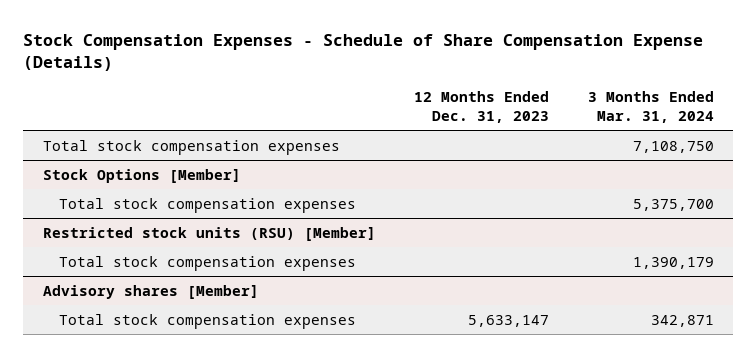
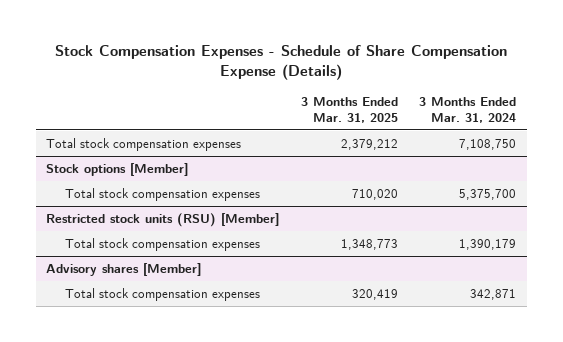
[414,91,550,123] 12 Months Ended Dec. 31, 2023 -> none
none -> [300,96,398,123] 3 Months Ended Mar. 31, 2025
[42,168,241,183] Stock Options [Member] -> [46,163,189,177] Stock options [Member]

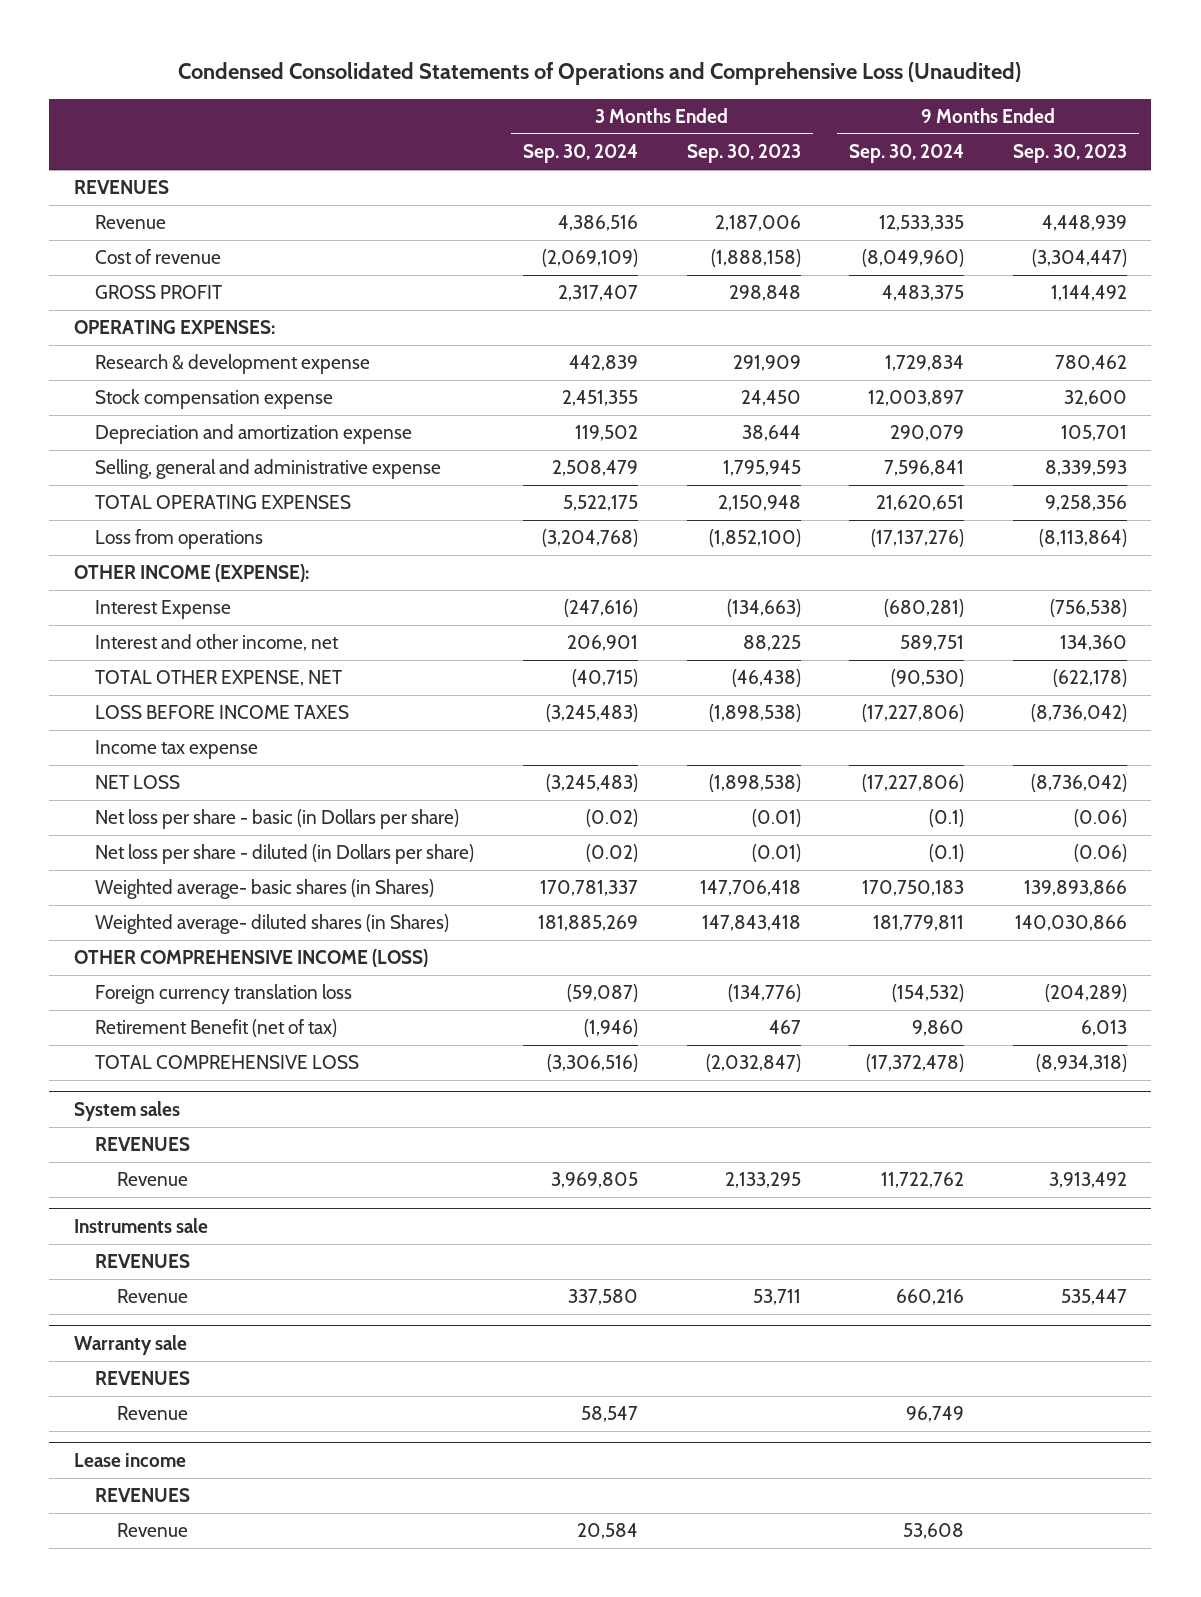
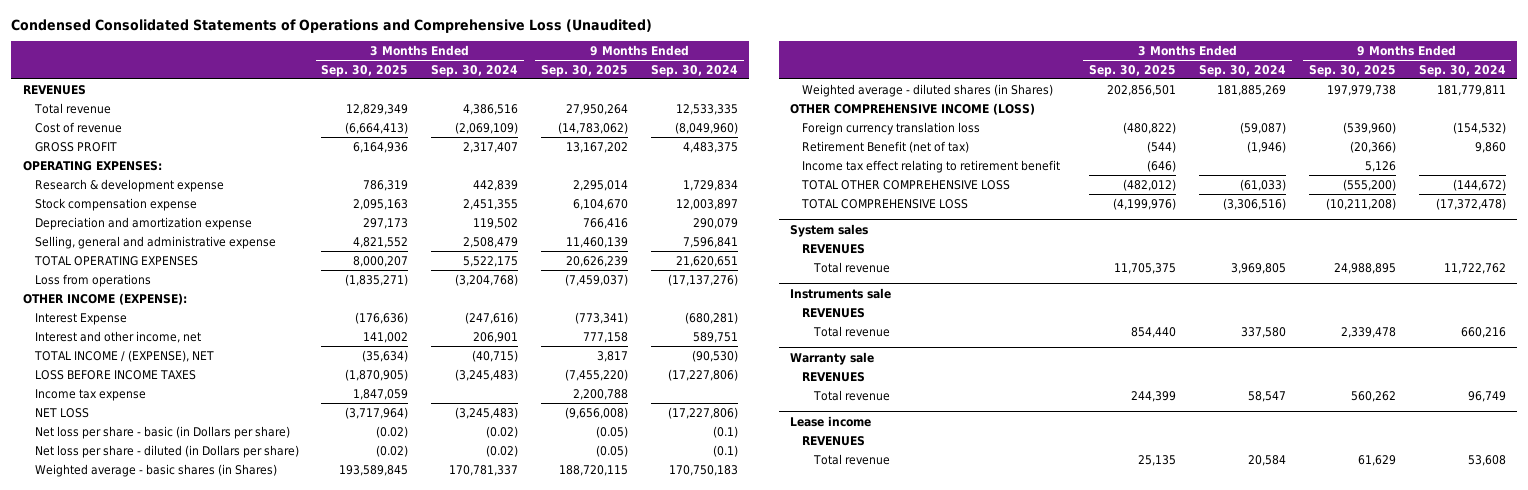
[686,144,801,164] Sep. 30, 2023 -> none
[1013,144,1128,164] Sep. 30, 2023 -> none
none -> [321,64,409,77] Sep. 30, 2025
none -> [541,64,629,77] Sep. 30, 2025
[95,215,167,230] Revenue -> [33,102,111,114] Total revenue
[95,670,343,687] TOTAL OTHER EXPENSE, NET -> [33,349,214,362] TOTAL INCOME / (EXPENSE), NET
[95,879,435,900] Weighted average- basic shares (in Shares) -> [34,463,277,477] Weighted average - basic shares (in Shares)
[95,914,450,935] Weighted average- diluted shares (in Shares) -> [802,83,1054,97] Weighted average - diluted shares (in Shares)
none -> [802,159,1061,173] Income tax effect relating to retirement benefit
none -> [801,179,1011,190] TOTAL OTHER COMPREHENSIVE LOSS
[117,1172,189,1187] Revenue -> [813,261,891,273] Total revenue
[117,1289,189,1304] Revenue -> [813,325,891,337] Total revenue
[117,1406,189,1421] Revenue -> [813,389,891,401] Total revenue
[117,1523,189,1538] Revenue -> [813,453,891,465] Total revenue

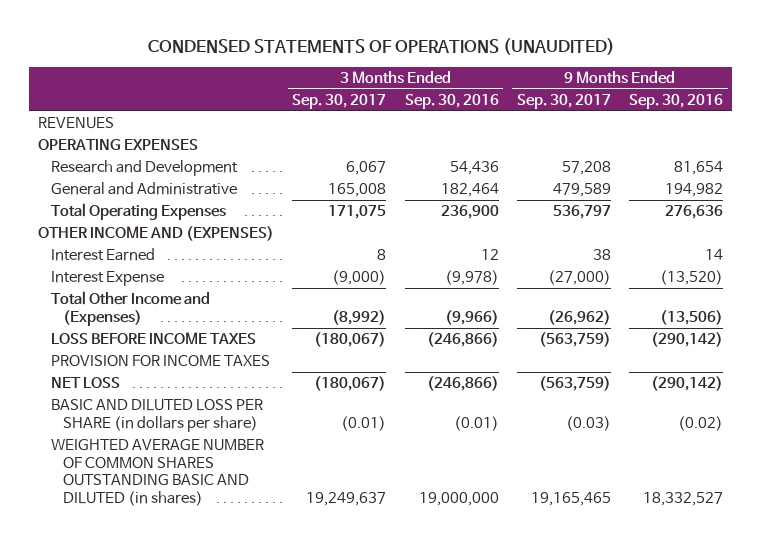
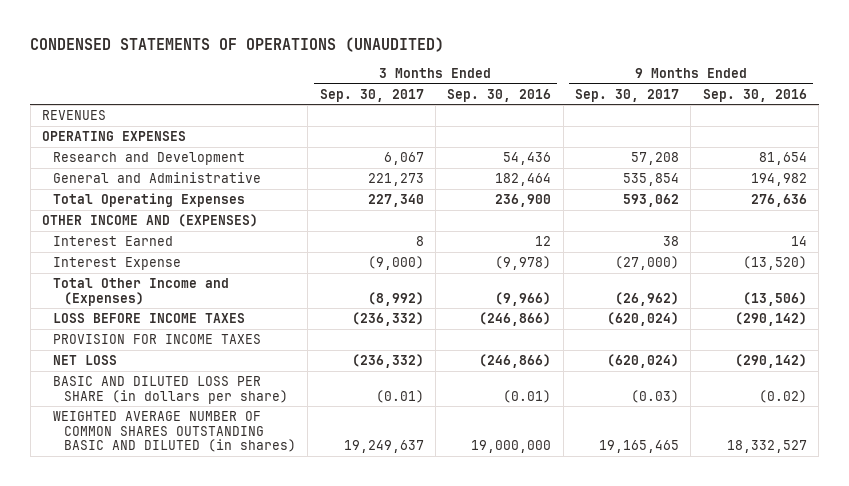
[328,183,387,198] 165,008 -> [367,173,424,187] 221,273
[552,183,611,198] 479,589 -> [623,173,680,187] 535,854
[328,205,387,220] 171,075 -> [367,194,424,208] 227,340
[552,205,611,220] 536,797 -> [623,194,680,208] 593,062
[314,332,387,348] (180,067) -> [351,312,424,327] (236,332)
[538,332,611,348] (563,759) -> [607,312,680,327] (620,024)
[314,376,387,392] (180,067) -> [351,354,424,369] (236,332)
[538,376,611,392] (563,759) -> [607,354,680,369] (620,024)

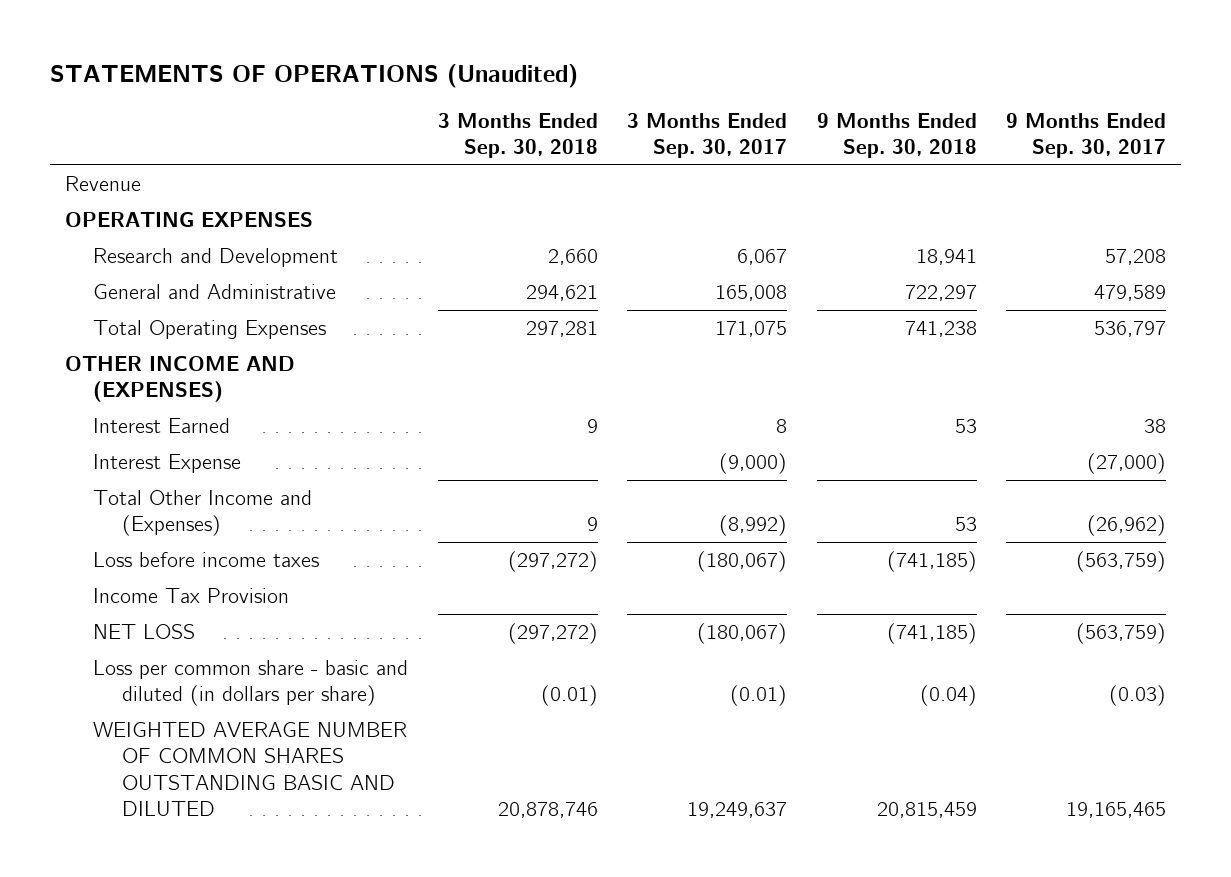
[30,36,445,52] CONDENSED STATEMENTS OF OPERATIONS (UNAUDITED) -> [50,64,579,89] STATEMENTS OF OPERATIONS (Unaudited)
[447,88,552,102] Sep. 30, 2016 -> none
[702,88,807,102] Sep. 30, 2016 -> none
none -> [437,112,598,159] 3 Months Ended Sep. 30, 2018
none -> [816,112,977,159] 9 Months Ended Sep. 30, 2018
[42,110,107,121] REVENUES -> none
none -> [65,176,142,192] Revenue
[367,173,424,187] 221,273 -> [715,285,788,302] 165,008
[623,173,680,187] 535,854 -> [1094,285,1167,302] 479,589
[367,194,424,208] 227,340 -> [715,321,788,338] 171,075
[623,194,680,208] 593,062 -> [1094,321,1167,338] 536,797
[53,313,246,324] LOSS BEFORE INCOME TAXES -> [93,552,320,568] Loss before income taxes
[351,312,424,327] (236,332) -> [697,551,788,573] (180,067)
[607,312,680,327] (620,024) -> [1076,551,1167,573] (563,759)
[53,334,262,345] PROVISION FOR INCOME TAXES -> [93,588,290,604] Income Tax Provision
[351,354,424,369] (236,332) -> [697,623,788,645] (180,067)
[607,354,680,369] (620,024) -> [1076,623,1167,645] (563,759)
[53,376,288,404] BASIC AND DILUTED LOSS PER SHARE (in dollars per share) -> [93,660,409,707] Loss per common share - basic and diluted (in dollars per share)
[53,411,296,453] WEIGHTED AVERAGE NUMBER OF COMMON SHARES OUTSTANDING BASIC AND DILUTED (in shares) -> [93,722,408,817] WEIGHTED AVERAGE NUMBER OF COMMON SHARES OUTSTANDING BASIC AND DILUTED

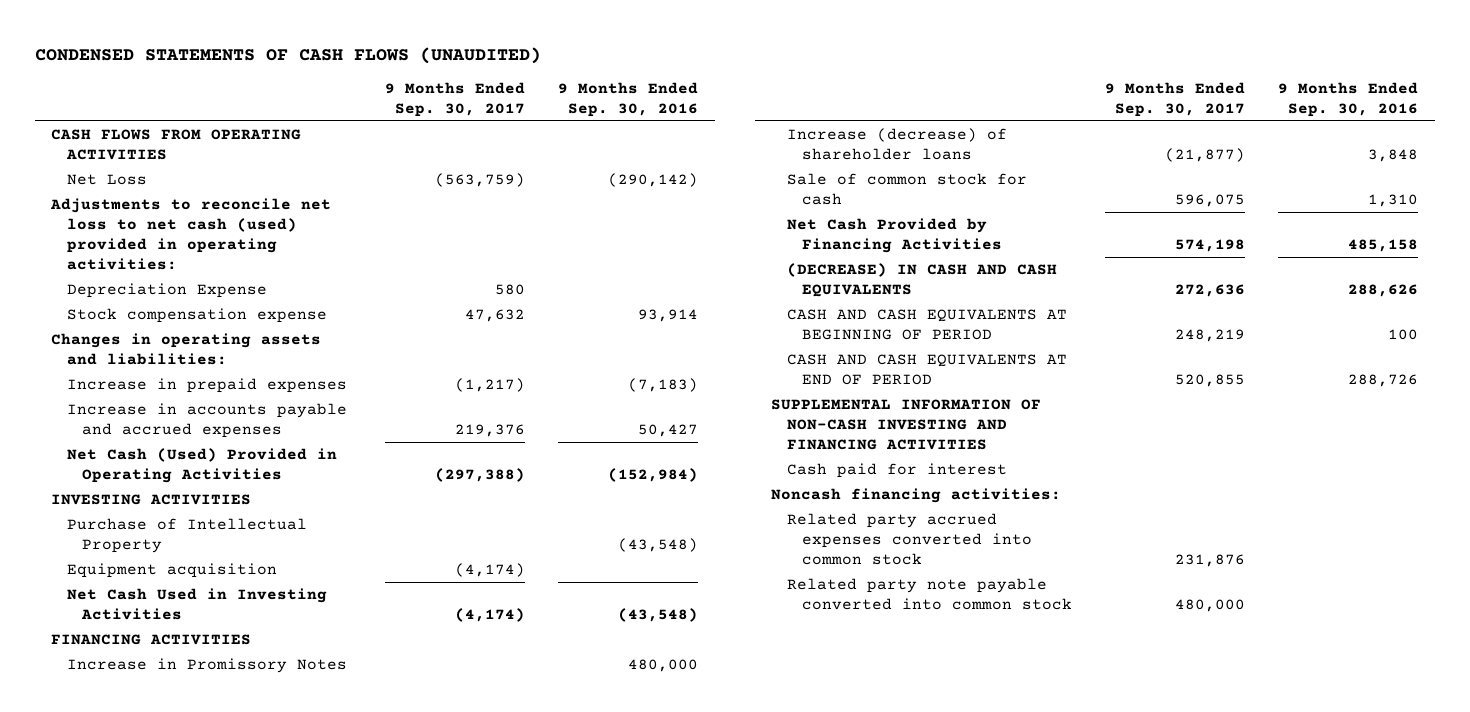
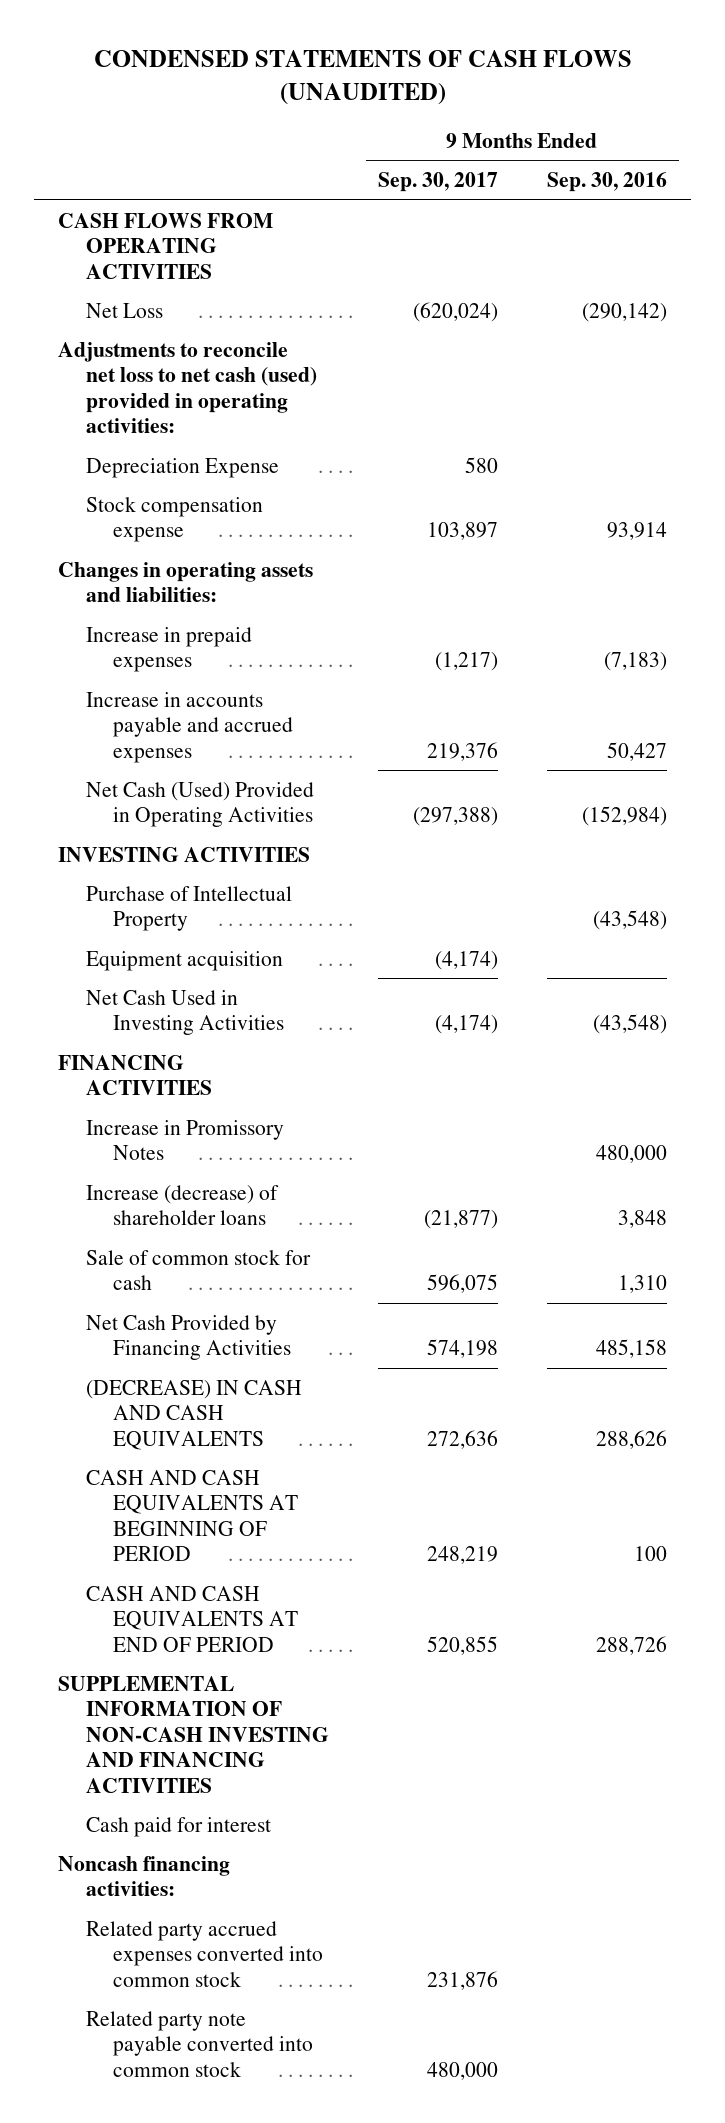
[435,173,526,188] (563,759) -> [412,301,498,322] (620,024)
[465,309,526,323] 47,632 -> [426,522,498,541] 103,897

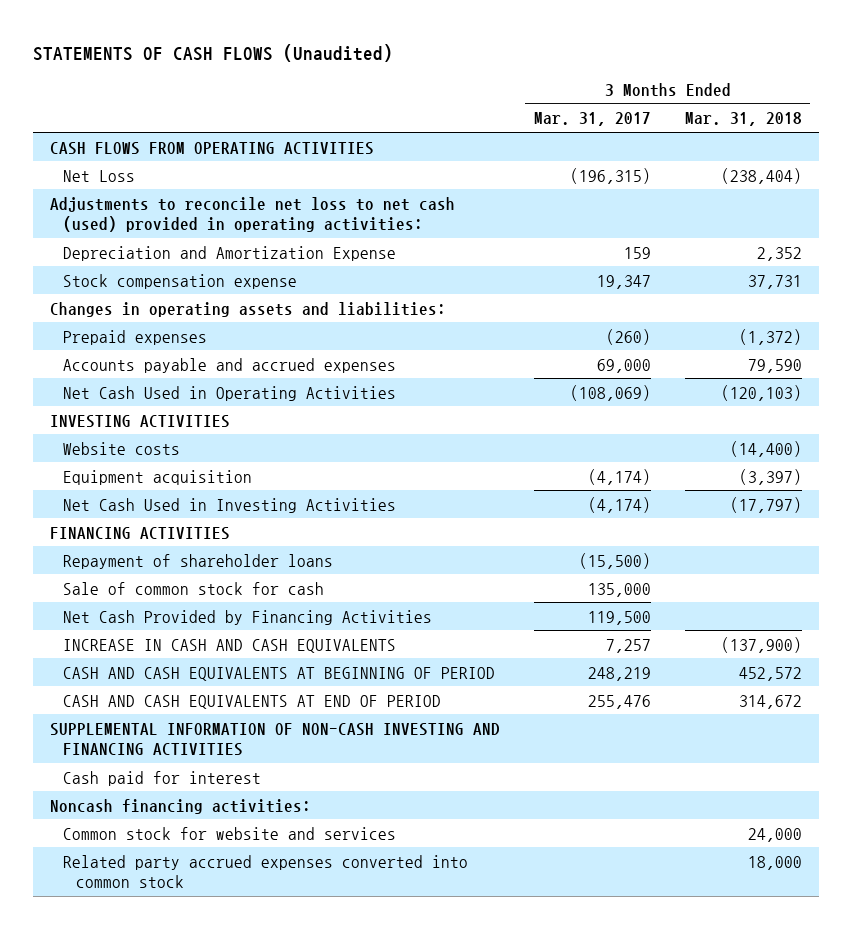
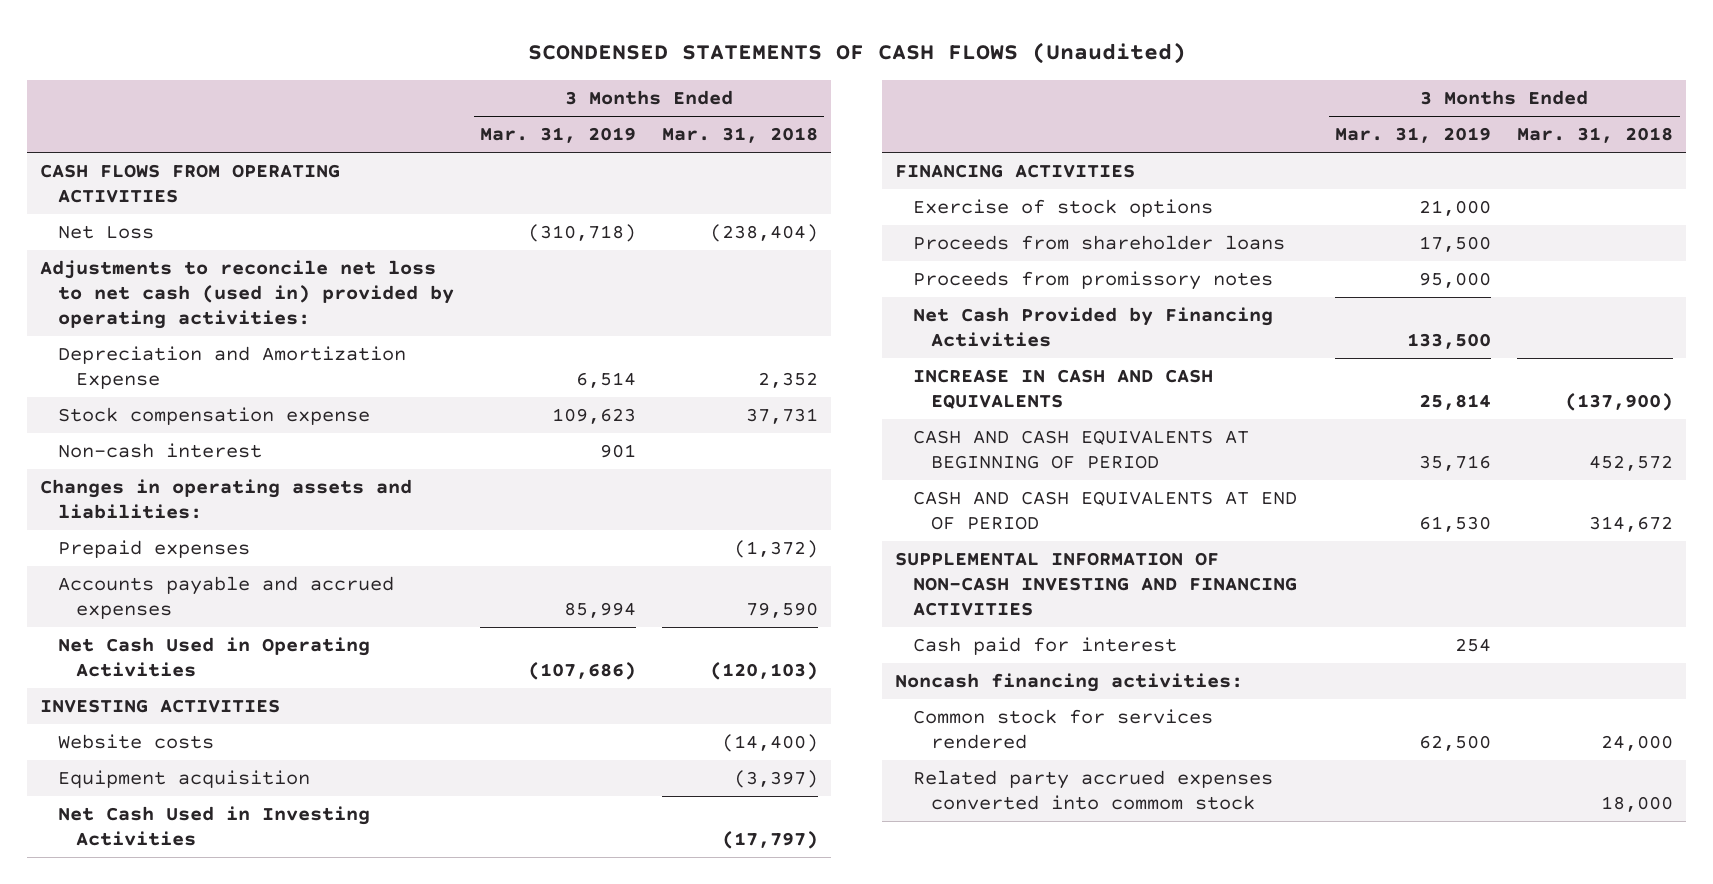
[33,43,394,62] STATEMENTS OF CASH FLOWS (Unaudited) -> [527,42,1186,65] SCONDENSED STATEMENTS OF CASH FLOWS (Unaudited)
[533,112,651,127] Mar. 31, 2017 -> none
none -> [480,127,637,144] Mar. 31, 2019
[49,196,455,233] Adjustments to reconcile net loss to net cash (used) provided in operating activities: -> [40,260,455,330] Adjustments to reconcile net loss to net cash (used in) provided by operating activities:
none -> [58,443,263,459] Non-cash interest
[63,553,334,569] Repayment of shareholder loans -> none
[63,581,325,595] Sale of common stock for cash -> none
none -> [913,199,1214,218] Exercise of stock options
none -> [913,235,1286,251] Proceeds from shareholder loans
none -> [913,271,1274,291] Proceeds from promissory notes
[63,826,397,840] Common stock for website and services -> [913,709,1214,750] Common stock for services rendered
[63,854,469,889] Related party accrued expenses converted into common stock -> [913,770,1274,811] Related party accrued expenses converted into commom stock

